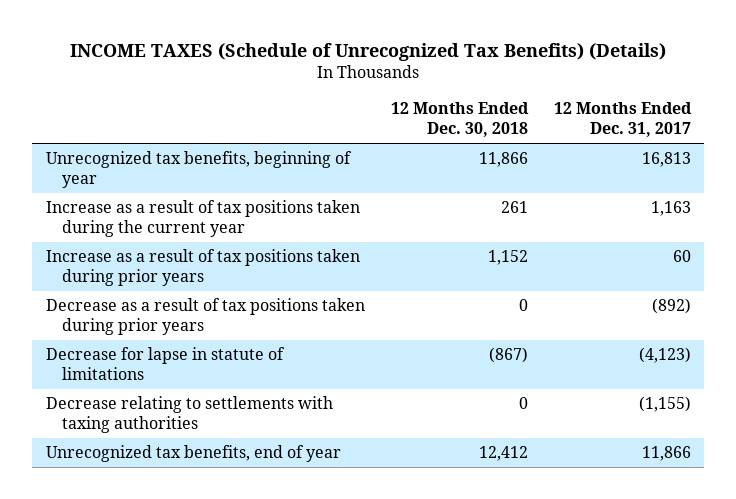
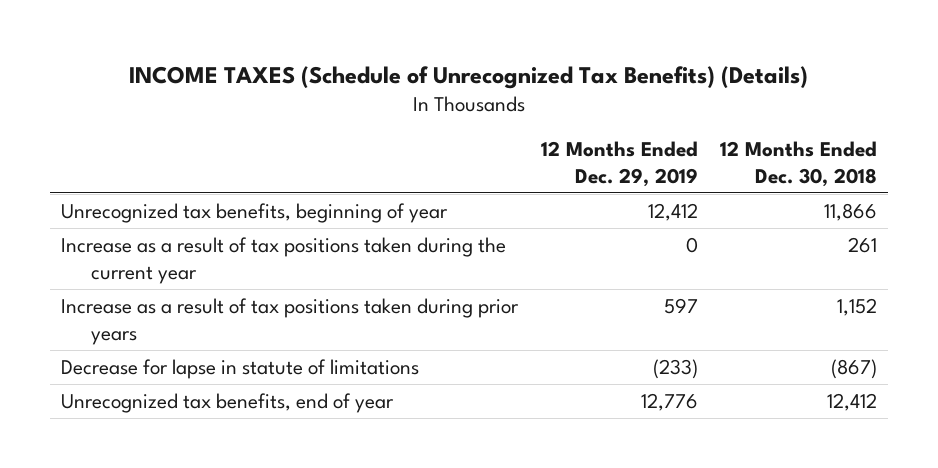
[553,102,692,138] 12 Months Ended Dec. 31, 2017 -> none
none -> [540,140,698,187] 12 Months Ended Dec. 29, 2019
[45,298,365,336] Decrease as a result of tax positions taken during prior years -> none
[45,396,333,434] Decrease relating to settlements with taxing authorities -> none

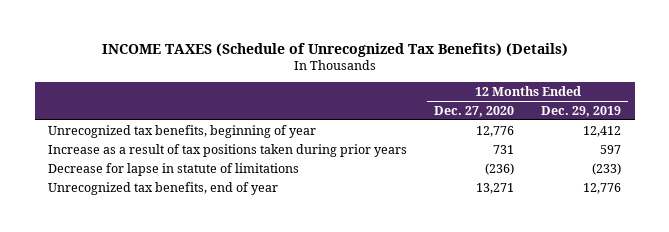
[719,140,877,187] 12 Months Ended Dec. 30, 2018 -> none
none -> [434,105,515,117] Dec. 27, 2020
[61,236,507,284] Increase as a result of tax positions taken during the current year -> none

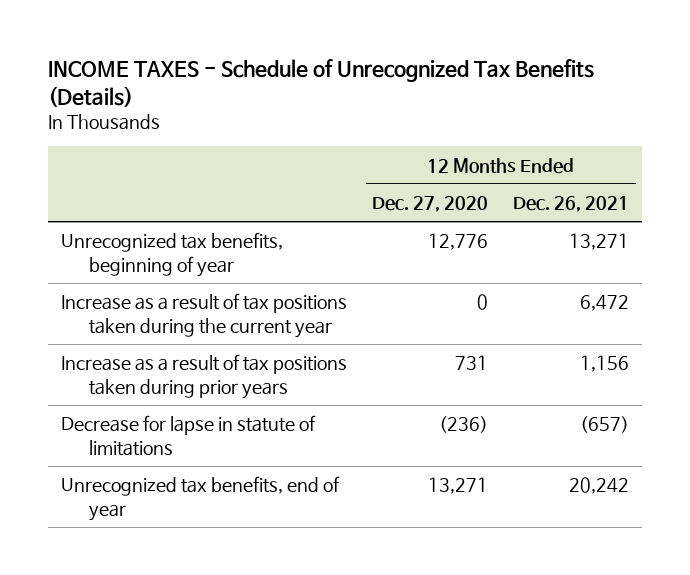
[101,42,568,57] INCOME TAXES (Schedule of Unrecognized Tax Benefits) (Details) -> [47,58,594,107] INCOME TAXES - Schedule of Unrecognized Tax Benefits (Details)
[541,105,622,117] Dec. 29, 2019 -> none
none -> [513,195,630,212] Dec. 26, 2021
none -> [60,293,347,338] Increase as a result of tax positions taken during the current year

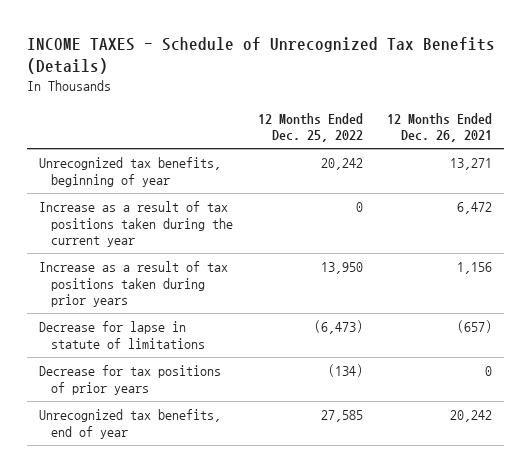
[371,195,488,212] Dec. 27, 2020 -> none
none -> [257,112,363,143] 12 Months Ended Dec. 25, 2022
none -> [39,365,222,395] Decrease for tax positions of prior years

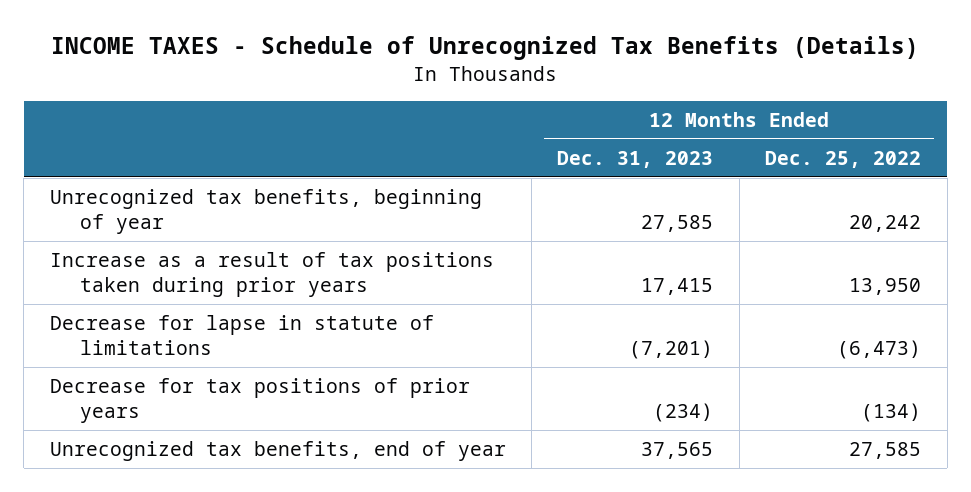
[386,112,492,143] 12 Months Ended Dec. 26, 2021 -> none
none -> [557,150,714,168] Dec. 31, 2023
[39,201,234,248] Increase as a result of tax positions taken during the current year -> none

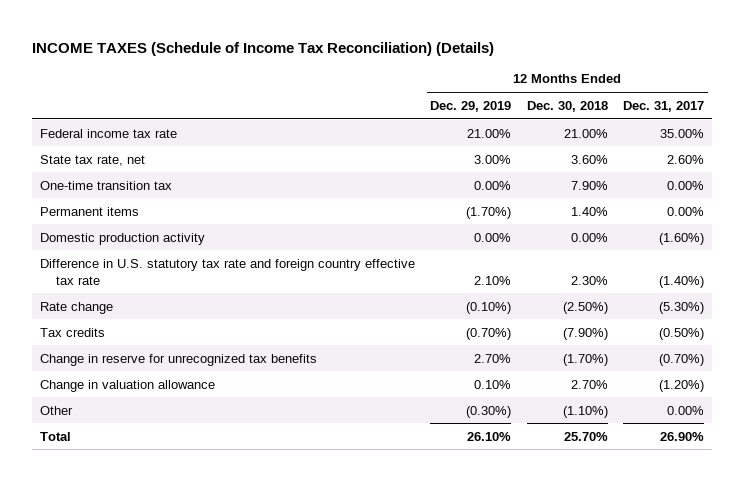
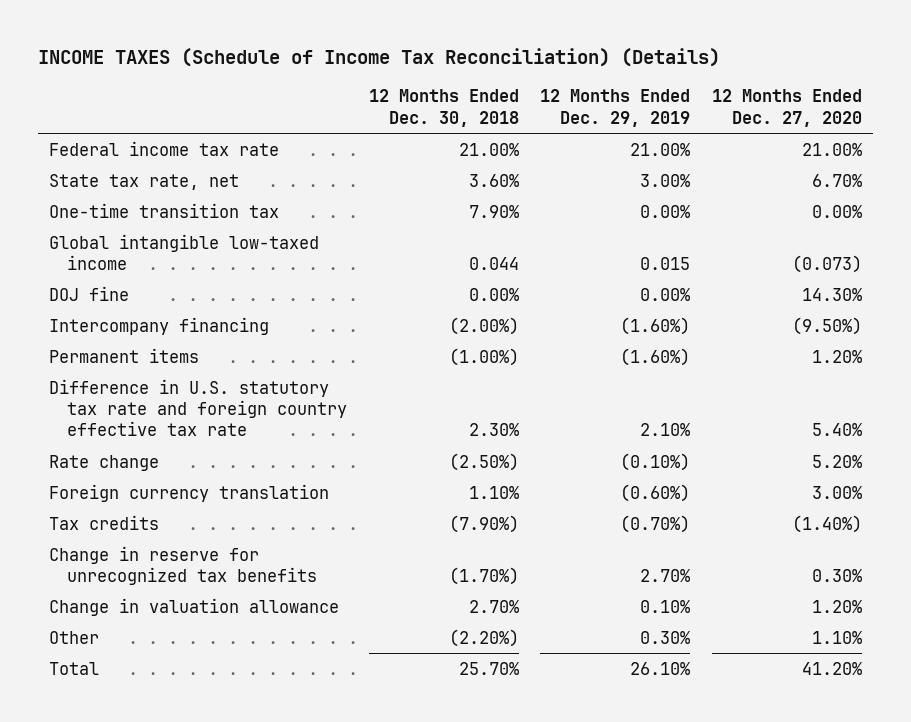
[623,100,705,112] Dec. 31, 2017 -> none
none -> [711,89,862,127] 12 Months Ended Dec. 27, 2020
[39,232,205,245] Domestic production activity -> none
none -> [49,233,320,270] Global intangible low-taxed income
none -> [49,285,130,301] DOJ fine
none -> [49,316,270,335] Intercompany financing
[466,206,512,219] (1.70%) -> [620,347,691,366] (1.60%)
[570,206,608,216] 1.40% -> [448,347,519,366] (1.00%)
none -> [49,483,330,502] Foreign currency translation
[466,405,512,418] (0.30%) -> [640,630,691,644] 0.30%
[562,405,608,418] (1.10%) -> [448,628,519,647] (2.20%)

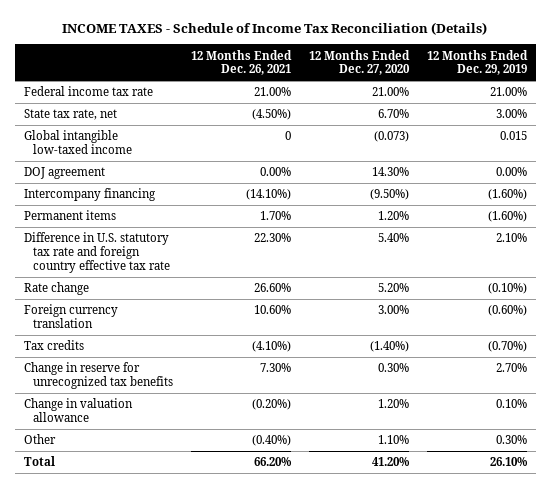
[38,48,721,68] INCOME TAXES (Schedule of Income Tax Reconciliation) (Details) -> [62,21,488,35] INCOME TAXES - Schedule of Income Tax Reconciliation (Details)
[368,89,519,127] 12 Months Ended Dec. 30, 2018 -> none
none -> [190,49,292,76] 12 Months Ended Dec. 26, 2021
[49,202,280,218] One-time transition tax -> none
[49,285,130,301] DOJ fine -> [24,167,106,180] DOJ agreement

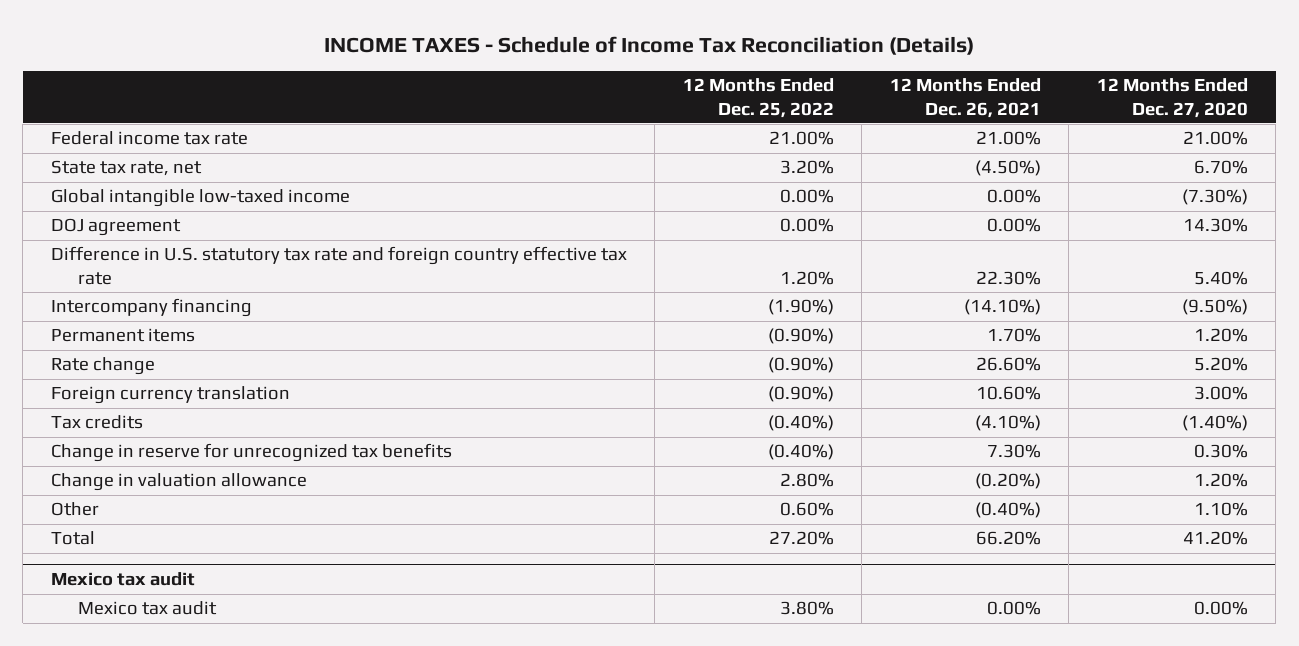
[426,49,528,76] 12 Months Ended Dec. 29, 2019 -> none
none -> [682,77,834,118] 12 Months Ended Dec. 25, 2022
[284,131,291,141] 0 -> [986,189,1041,204] 0.00%
[373,131,409,143] (0.073) -> [1181,189,1248,206] (7.30%)
[24,232,170,273] Difference in U.S. statutory tax rate and foreign country effective tax rate -> [50,246,627,286] Difference in U.S. statutory tax rate and foreign country effective tax rate
none -> [50,572,195,587] Mexico tax audit
none -> [78,601,218,616] Mexico tax audit

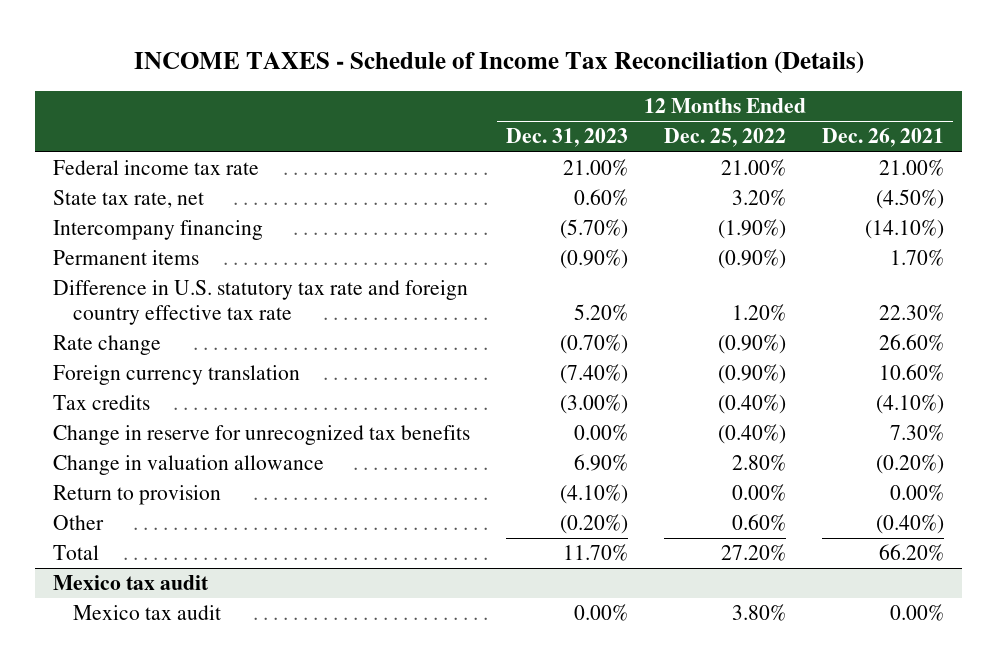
[1096,77,1248,118] 12 Months Ended Dec. 27, 2020 -> none
none -> [506,128,629,148] Dec. 31, 2023
[50,189,350,208] Global intangible low-taxed income -> none
[50,218,181,237] DOJ agreement -> none
[50,246,627,286] Difference in U.S. statutory tax rate and foreign country effective tax rate -> [53,280,469,326] Difference in U.S. statutory tax rate and foreign country effective tax rate
none -> [53,485,222,506] Return to provision

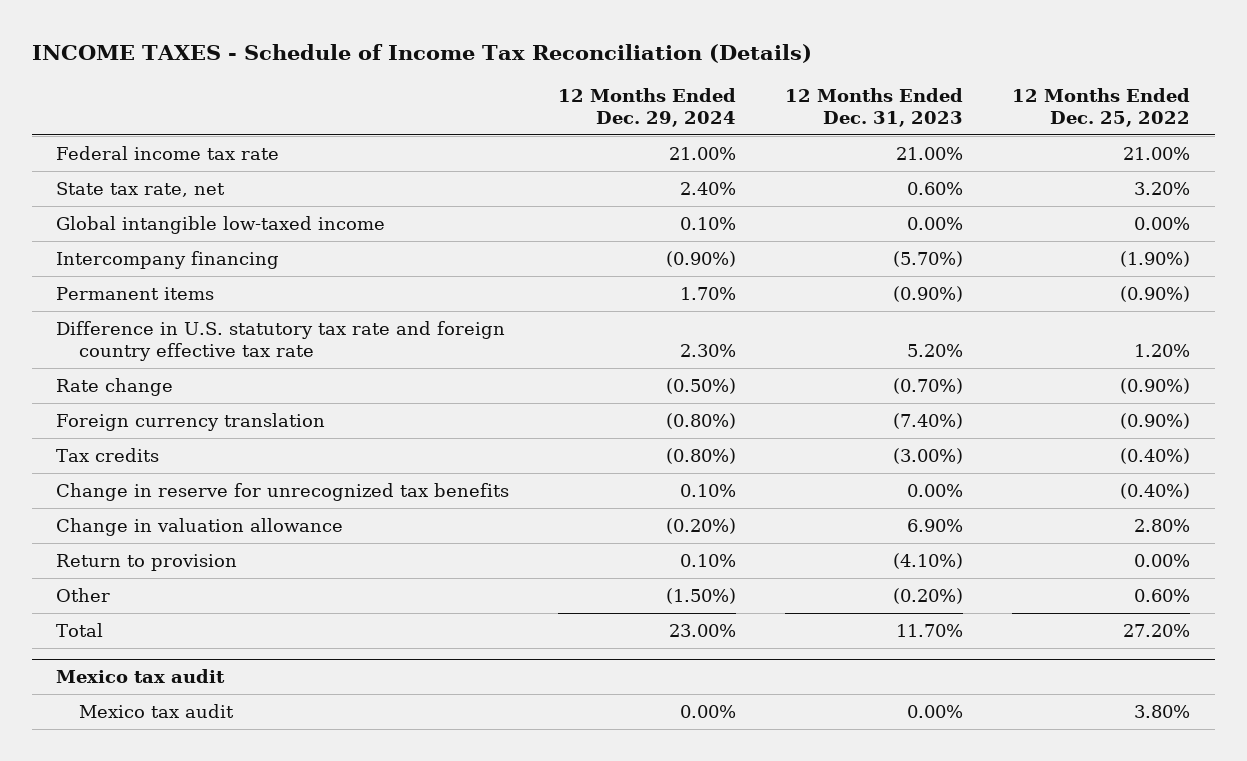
[822,128,945,148] Dec. 26, 2021 -> none
none -> [558,87,737,127] 12 Months Ended Dec. 29, 2024
none -> [56,216,386,235] Global intangible low-taxed income

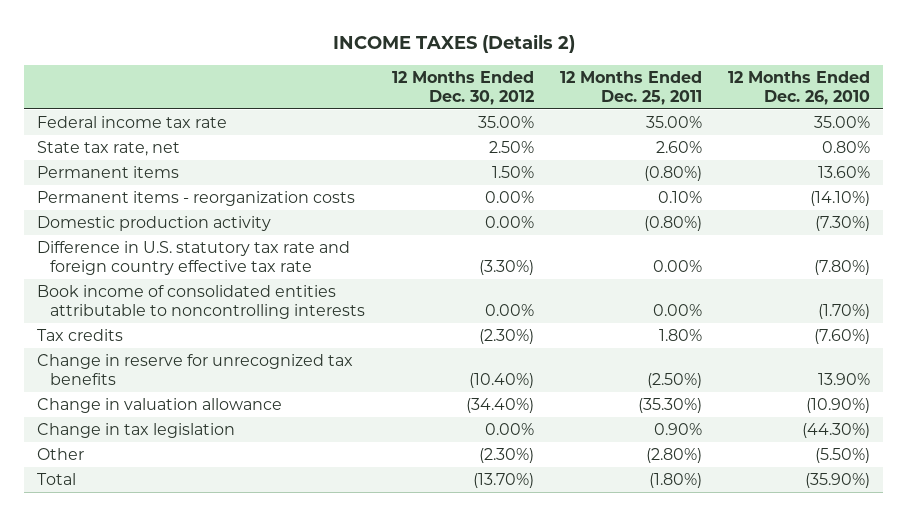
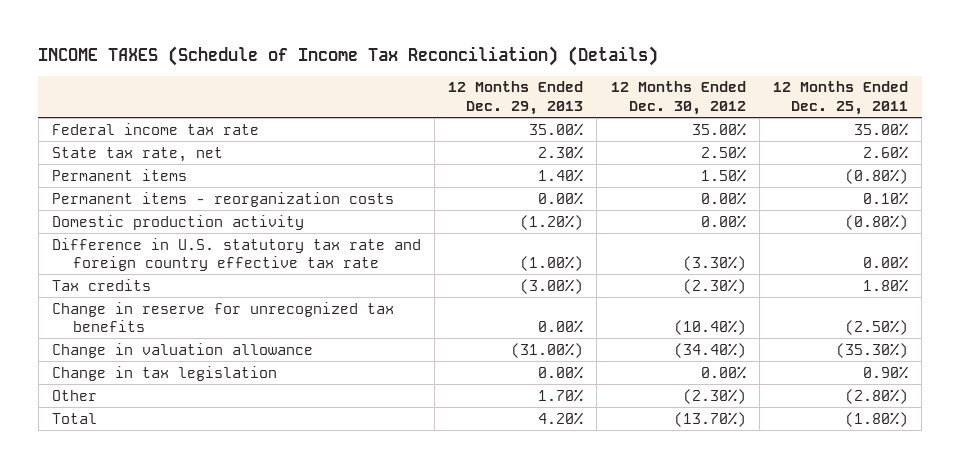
[332,33,575,53] INCOME TAXES (Details 2) -> [38,46,659,67] INCOME TAXES (Schedule of Income Tax Reconciliation) (Details)
[727,70,870,105] 12 Months Ended Dec. 26, 2010 -> none
none -> [448,81,584,115] 12 Months Ended Dec. 29, 2013
[37,285,366,320] Book income of consolidated entities attributable to noncontrolling interests -> none

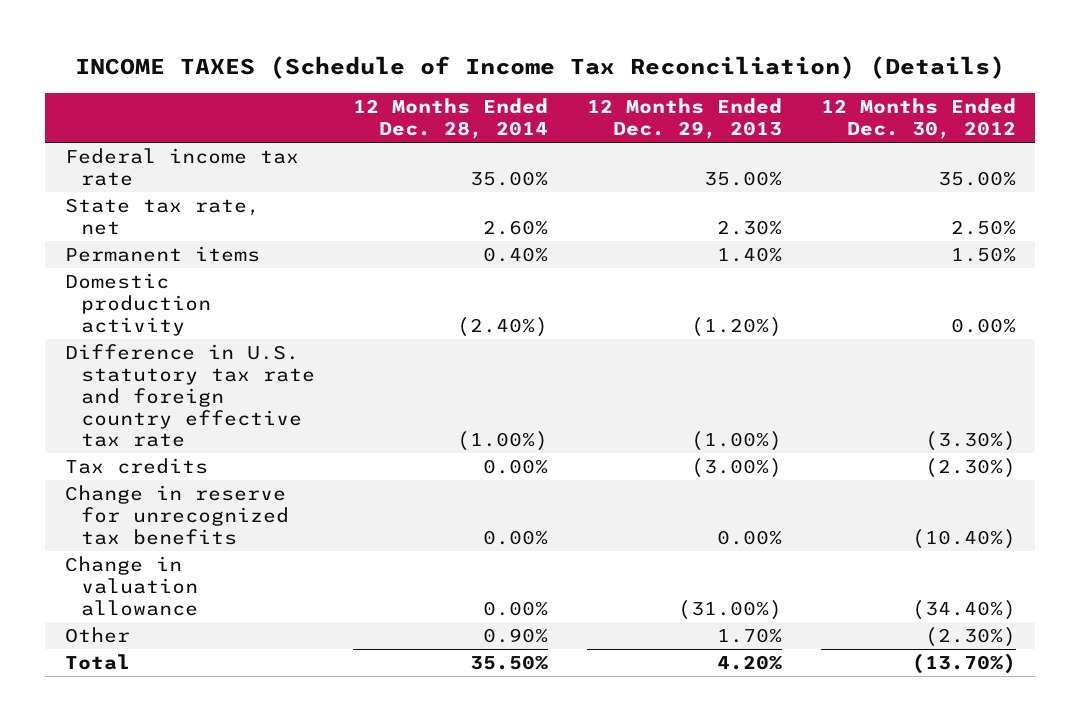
[772,81,908,115] 12 Months Ended Dec. 25, 2011 -> none
none -> [353,98,549,140] 12 Months Ended Dec. 28, 2014
[51,191,394,207] Permanent items - reorganization costs -> none
[51,365,277,381] Change in tax legislation -> none

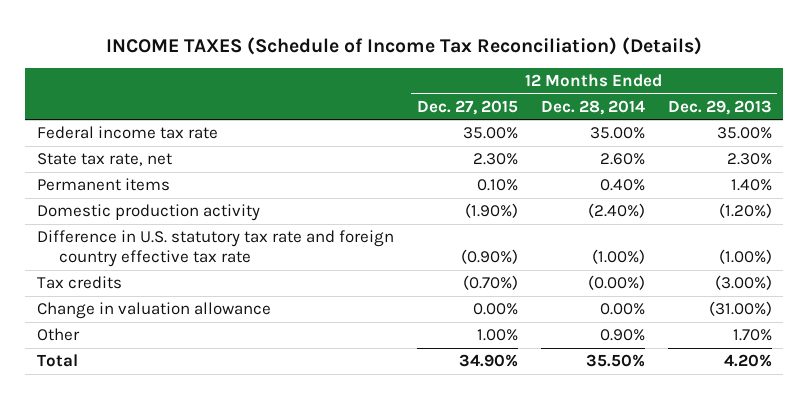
[820,98,1016,140] 12 Months Ended Dec. 30, 2012 -> none
none -> [416,99,518,115] Dec. 27, 2015
[64,485,289,545] Change in reserve for unrecognized tax benefits -> none
[483,459,549,475] 0.00% -> [587,275,645,291] (0.00%)

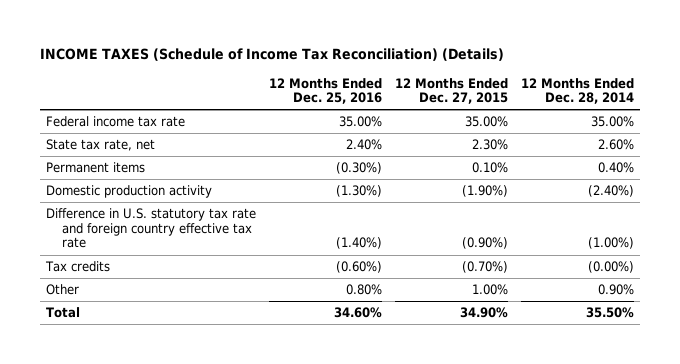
[667,99,772,115] Dec. 29, 2013 -> none
none -> [269,77,383,105] 12 Months Ended Dec. 25, 2016
[36,302,271,320] Change in valuation allowance -> none

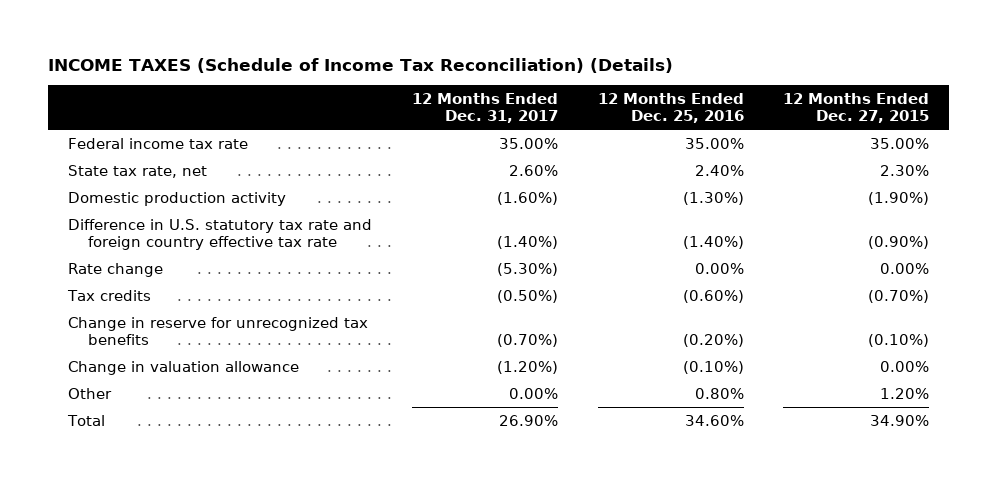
[520,77,634,105] 12 Months Ended Dec. 28, 2014 -> none
none -> [412,93,559,124] 12 Months Ended Dec. 31, 2017
[46,162,146,174] Permanent items -> none
none -> [68,262,164,277] Rate change
none -> [68,316,369,346] Change in reserve for unrecognized tax benefits
none -> [68,360,300,375] Change in valuation allowance
[472,284,509,296] 1.00% -> [880,387,930,399] 1.20%

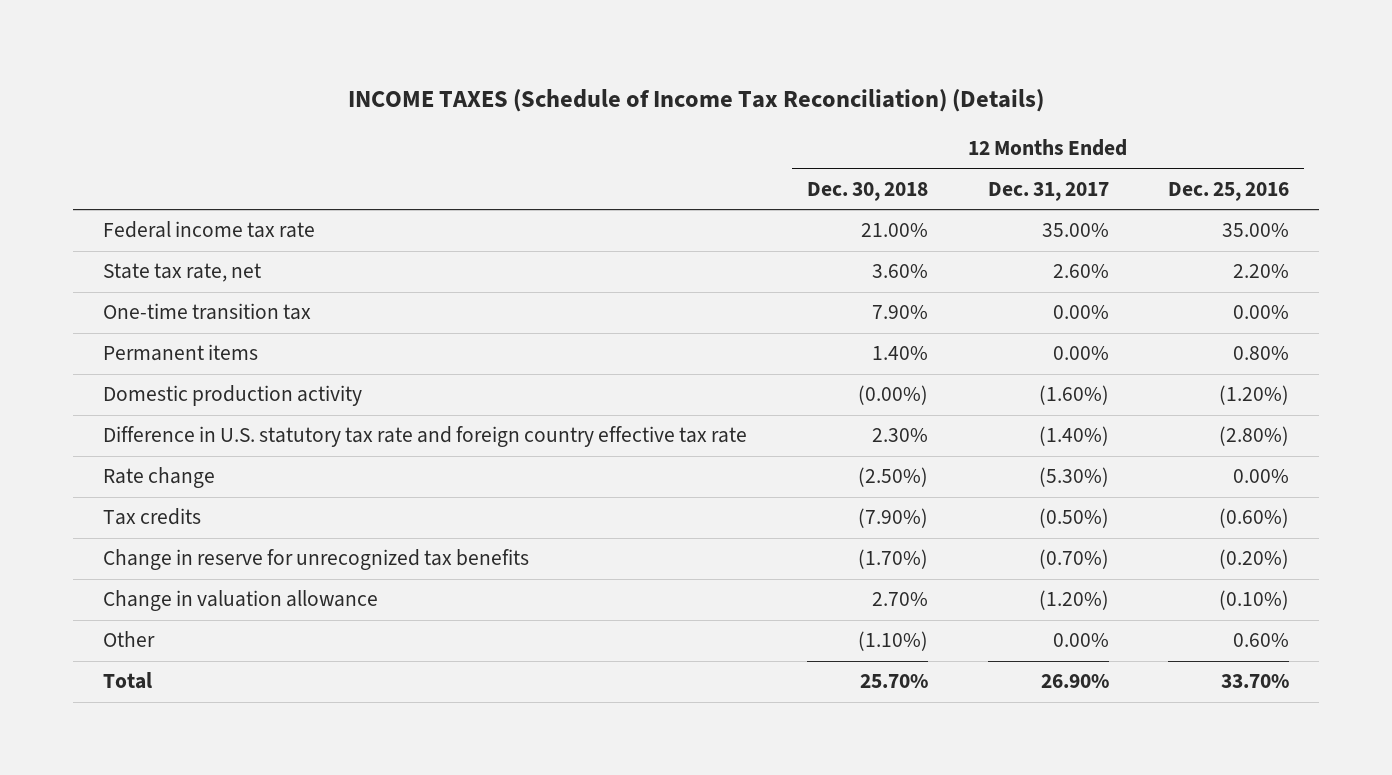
[783,93,930,124] 12 Months Ended Dec. 27, 2015 -> none
none -> [806,181,928,201] Dec. 30, 2018
[694,164,744,176] 2.40% -> [1233,264,1290,279] 2.20%
none -> [103,303,312,321] One-time transition tax
none -> [103,344,259,362] Permanent items
[682,191,744,205] (1.30%) -> [1219,385,1290,406] (1.20%)
[682,236,744,250] (1.40%) -> [1219,426,1290,447] (2.80%)
[694,387,744,399] 0.80% -> [1233,633,1290,648] 0.60%
[684,414,744,426] 34.60% -> [1221,674,1290,689] 33.70%

